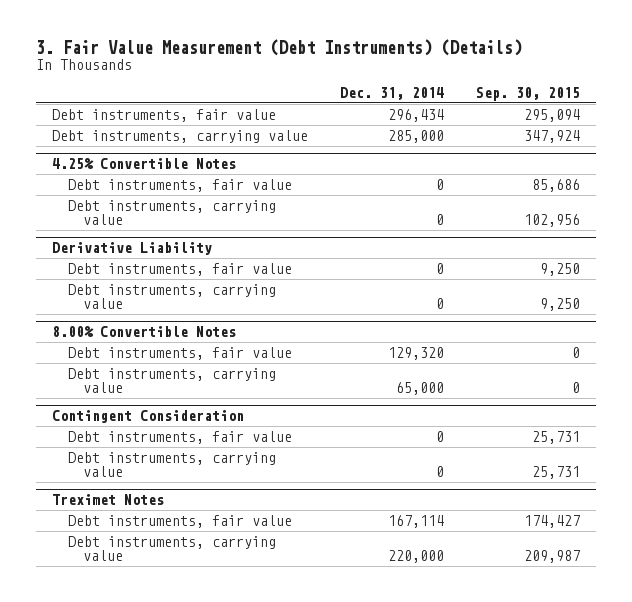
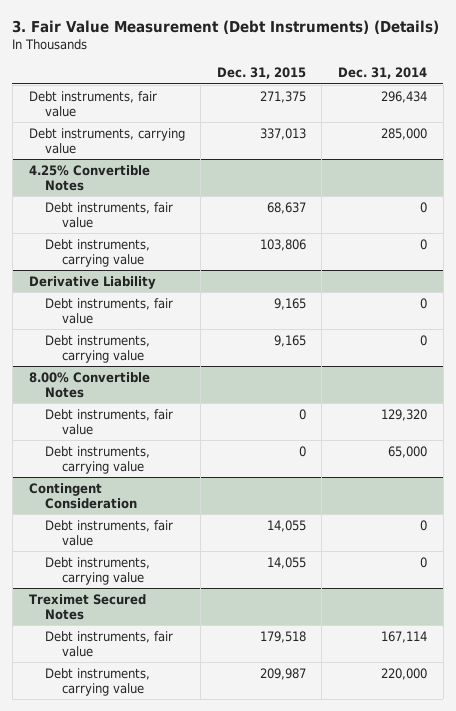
[476,87,581,102] Sep. 30, 2015 -> none
none -> [216,67,306,80] Dec. 31, 2015
[51,493,164,505] Treximet Notes -> [28,593,146,620] Treximet Secured Notes

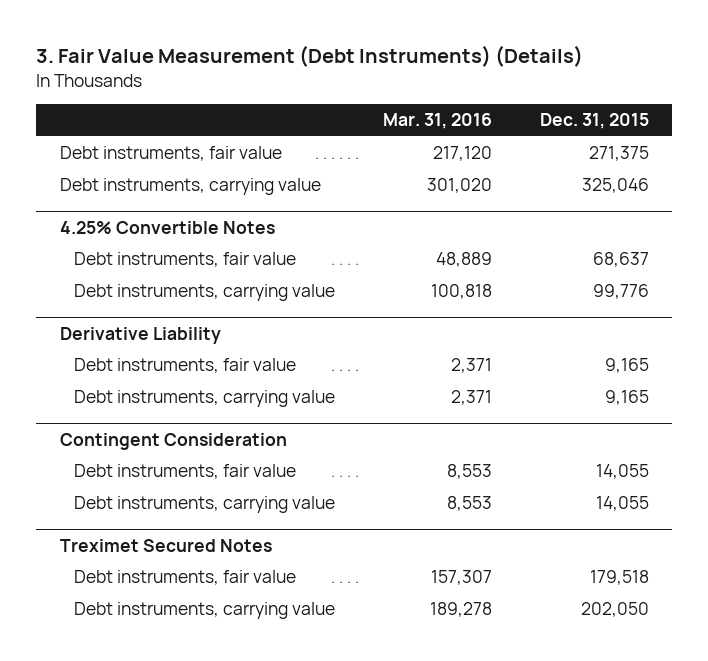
[337,67,427,80] Dec. 31, 2014 -> none
none -> [382,113,492,130] Mar. 31, 2016
[259,127,306,140] 337,013 -> [581,178,649,194] 325,046
[259,238,306,251] 103,806 -> [592,284,649,300] 99,776
[28,371,150,398] 8.00% Convertible Notes -> none
[45,408,174,435] Debt instruments, fair value -> none
[45,445,151,474] Debt instruments, carrying value -> none
[259,667,306,680] 209,987 -> [580,602,649,618] 202,050

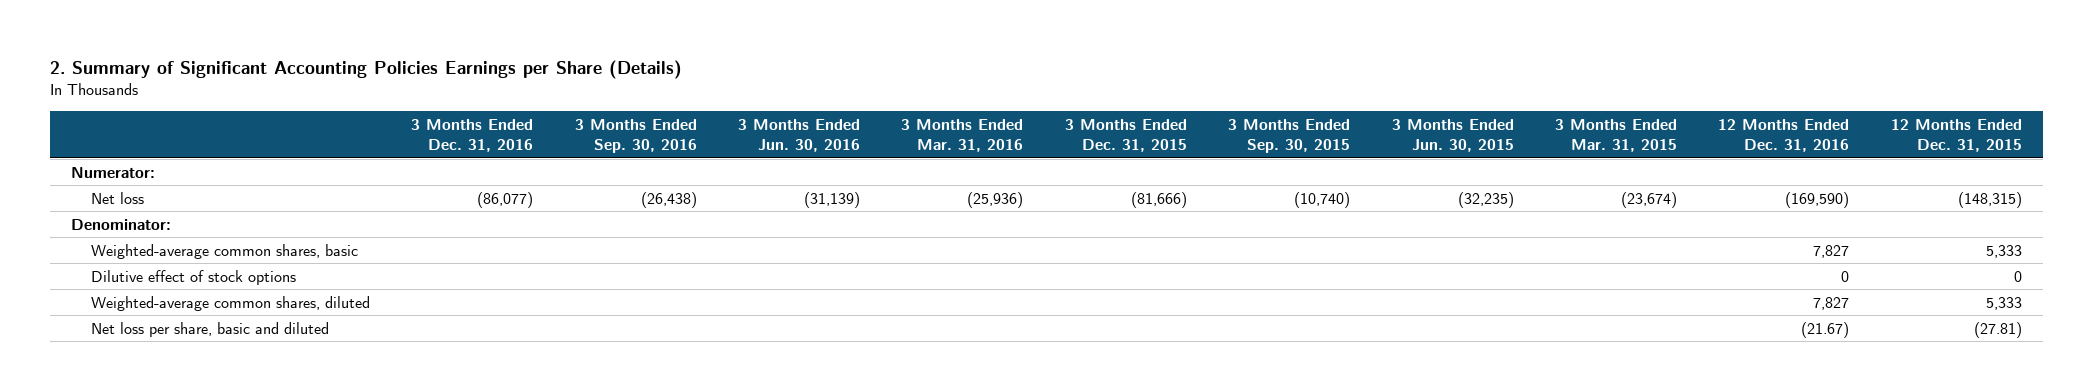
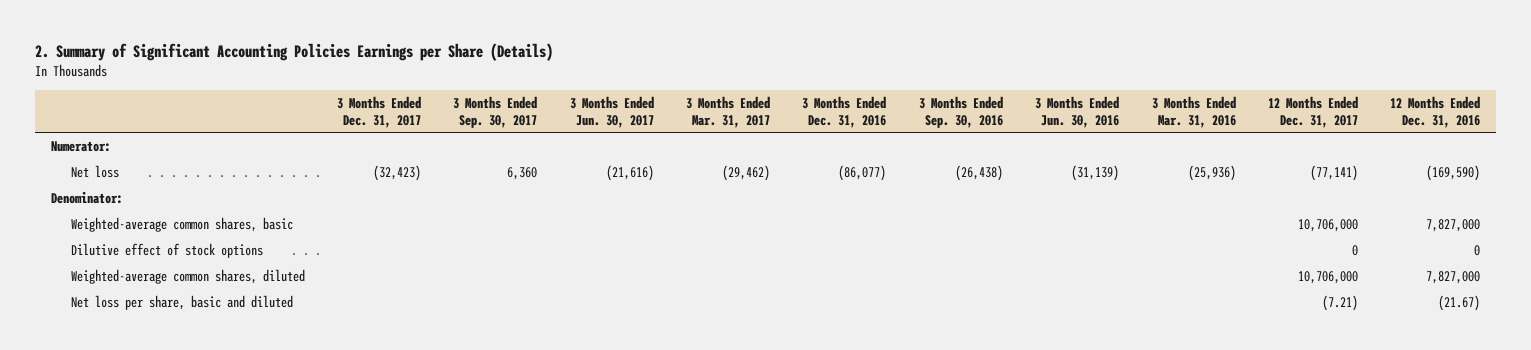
[1064,118,1187,152] 3 Months Ended Dec. 31, 2015 -> none
[1228,118,1351,153] 3 Months Ended Sep. 30, 2015 -> none
[1391,118,1514,152] 3 Months Ended Jun. 30, 2015 -> none
[1555,118,1678,152] 3 Months Ended Mar. 31, 2015 -> none
[1890,118,2022,152] 12 Months Ended Dec. 31, 2015 -> none
none -> [336,96,421,128] 3 Months Ended Dec. 31, 2017
none -> [453,96,538,128] 3 Months Ended Sep. 30, 2017
none -> [569,96,654,128] 3 Months Ended Jun. 30, 2017
none -> [686,96,771,128] 3 Months Ended Mar. 31, 2017
none -> [1267,96,1358,128] 12 Months Ended Dec. 31, 2017
[1813,244,1850,258] 7,827 -> [1426,218,1481,232] 7,827,000
[1813,296,1850,310] 7,827 -> [1426,270,1481,284] 7,827,000

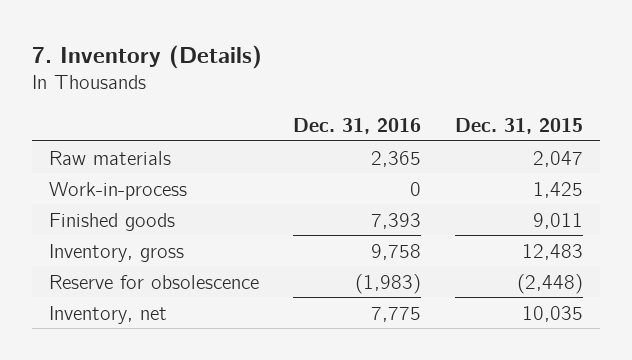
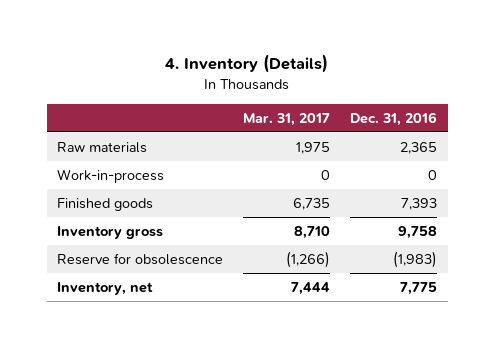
[31,44,262,69] 7. Inventory (Details) -> [165,54,329,74] 4. Inventory (Details)
[455,117,584,134] Dec. 31, 2015 -> none
none -> [243,112,331,126] Mar. 31, 2017
[48,243,184,262] Inventory, gross -> [56,226,163,240] Inventory gross

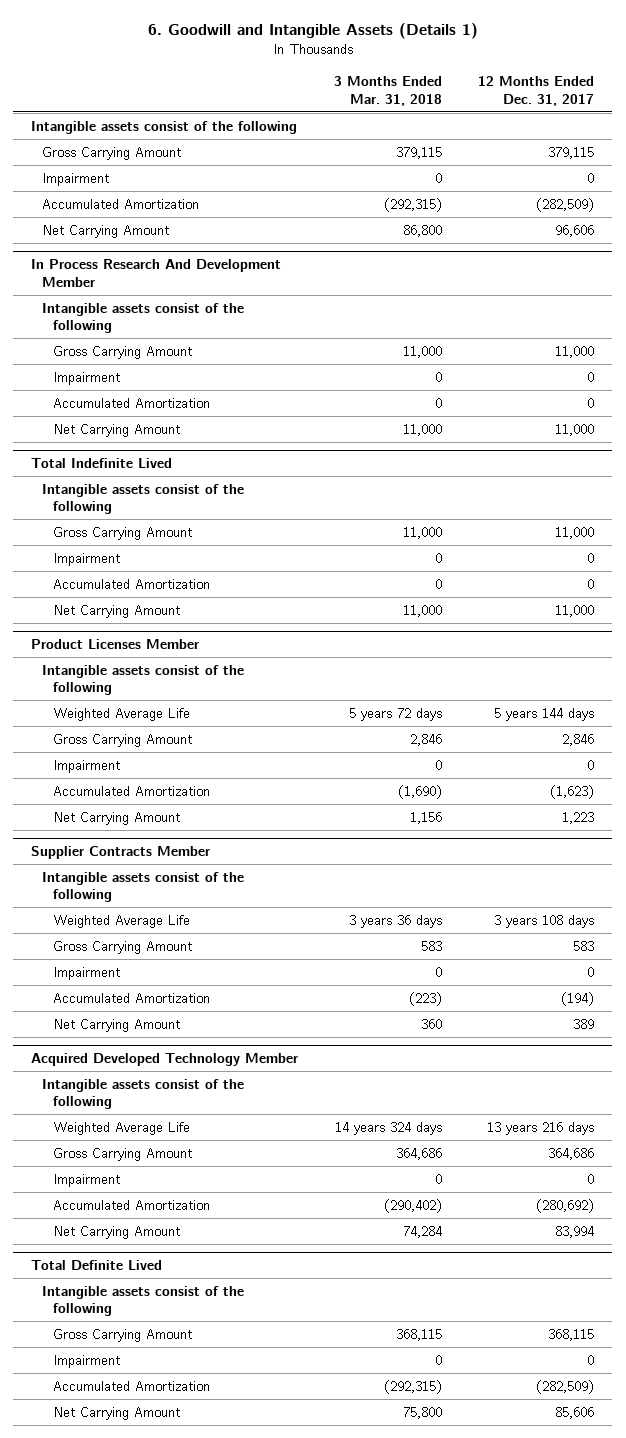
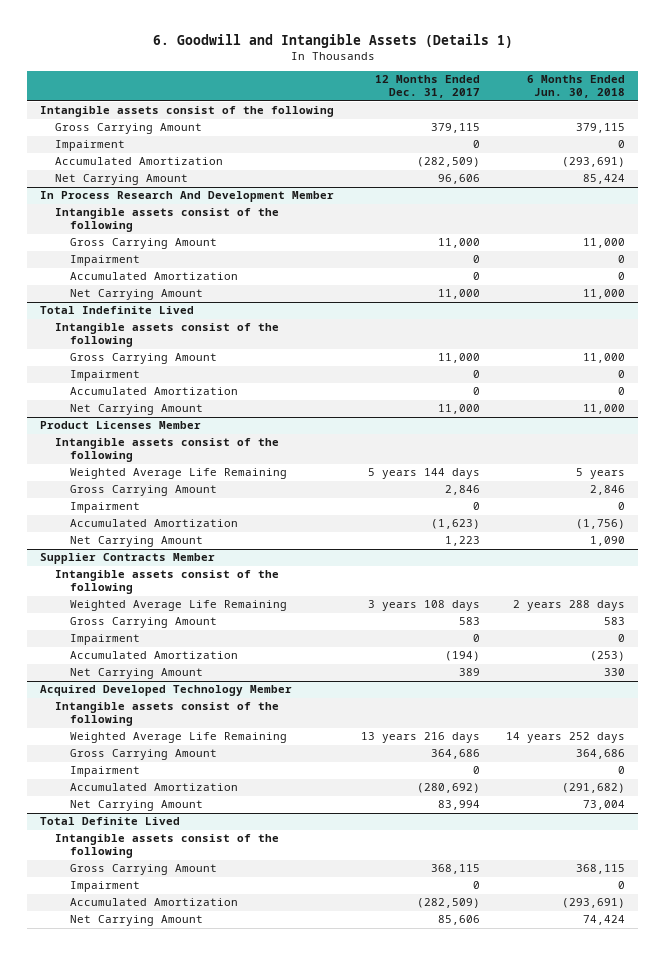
[334,76,443,106] 3 Months Ended Mar. 31, 2018 -> none
none -> [526,75,625,99] 6 Months Ended Jun. 30, 2018
[53,707,191,721] Weighted Average Life -> [70,468,288,480] Weighted Average Life Remaining
[53,914,191,928] Weighted Average Life -> [70,600,288,612] Weighted Average Life Remaining
[53,1121,191,1135] Weighted Average Life -> [70,732,288,744] Weighted Average Life Remaining

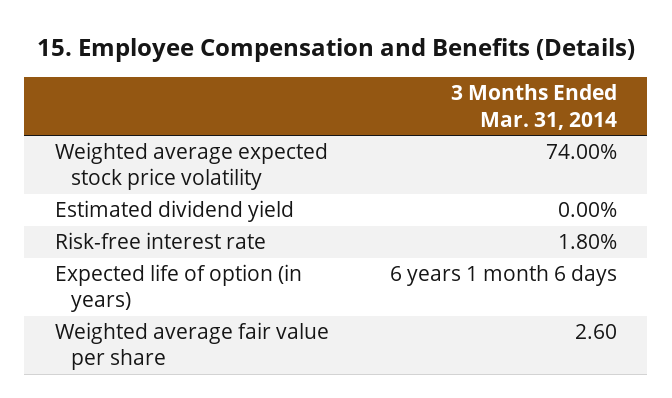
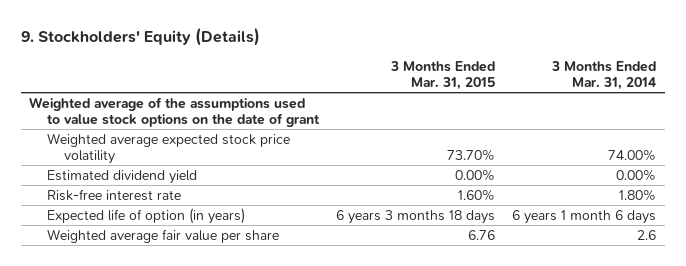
[36,38,635,63] 15. Employee Compensation and Benefits (Details) -> [20,28,260,47] 9. Stockholders' Equity (Details)
none -> [390,60,496,91] 3 Months Ended Mar. 31, 2015
none -> [29,96,320,128] Weighted average of the assumptions used to value stock options on the date of grant
[574,324,617,340] 2.60 -> [637,229,657,240] 2.6

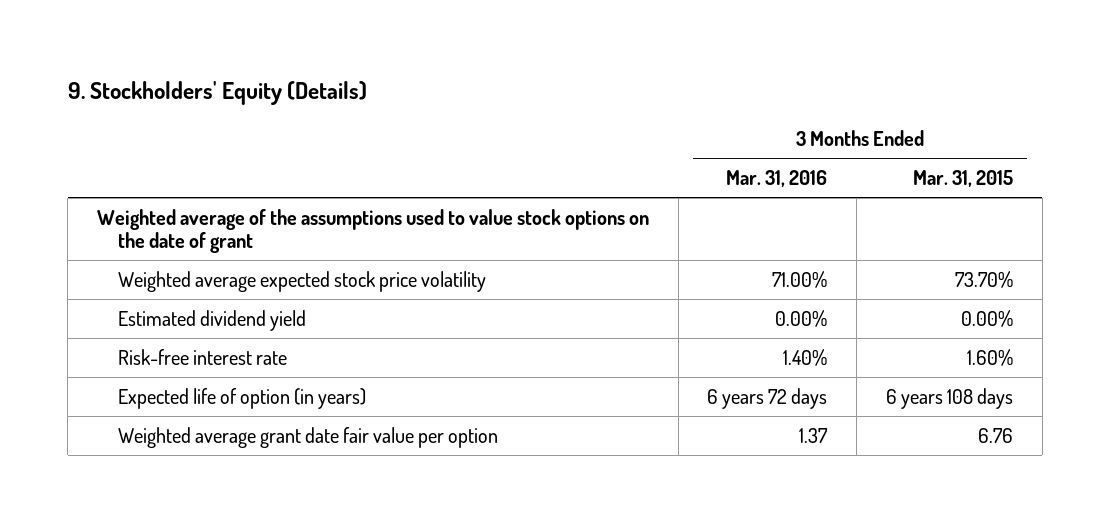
[551,60,657,91] 3 Months Ended Mar. 31, 2014 -> none
none -> [726,170,828,188] Mar. 31, 2016
[336,209,496,224] 6 years 3 months 18 days -> [885,387,1013,409] 6 years 108 days
[46,228,279,243] Weighted average fair value per share -> [117,426,498,448] Weighted average grant date fair value per option

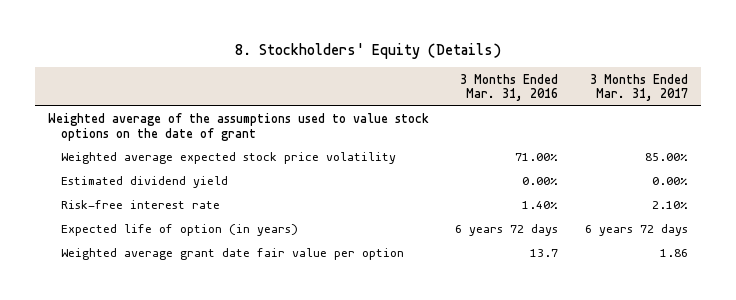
[67,81,367,106] 9. Stockholders' Equity (Details) -> [234,42,501,59] 8. Stockholders' Equity (Details)
[912,170,1013,188] Mar. 31, 2015 -> none
none -> [589,73,688,102] 3 Months Ended Mar. 31, 2017
[799,427,829,443] 1.37 -> [530,249,559,258] 13.7

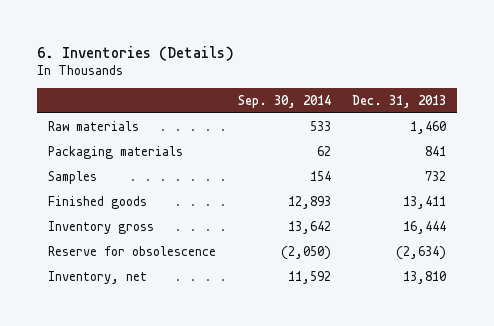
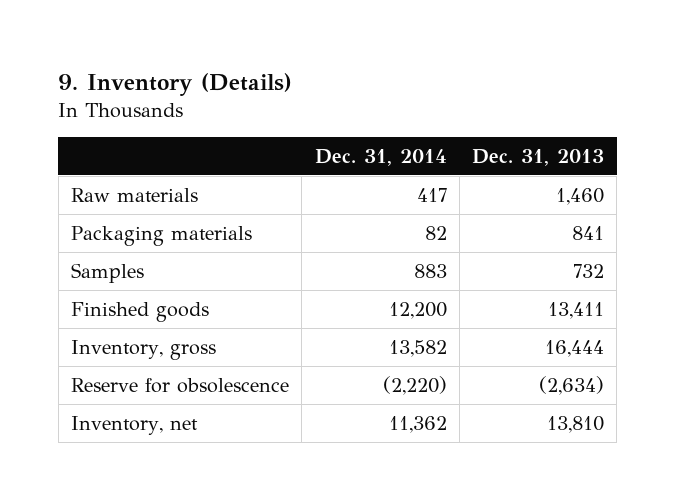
[37,45,235,61] 6. Inventories (Details) -> [58,72,293,96] 9. Inventory (Details)
[237,94,331,108] Sep. 30, 2014 -> none
none -> [314,148,447,166] Dec. 31, 2014
[48,220,155,234] Inventory gross -> [71,339,217,360] Inventory, gross

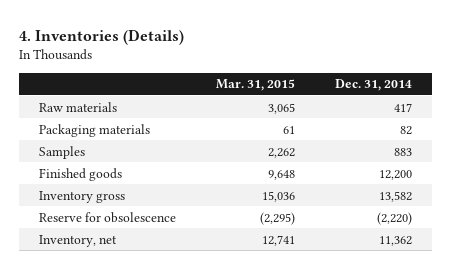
[58,72,293,96] 9. Inventory (Details) -> [19,28,185,45] 4. Inventories (Details)
[472,148,605,166] Dec. 31, 2013 -> none
none -> [215,79,295,92] Mar. 31, 2015
[71,339,217,360] Inventory, gross -> [39,190,126,203] Inventory gross

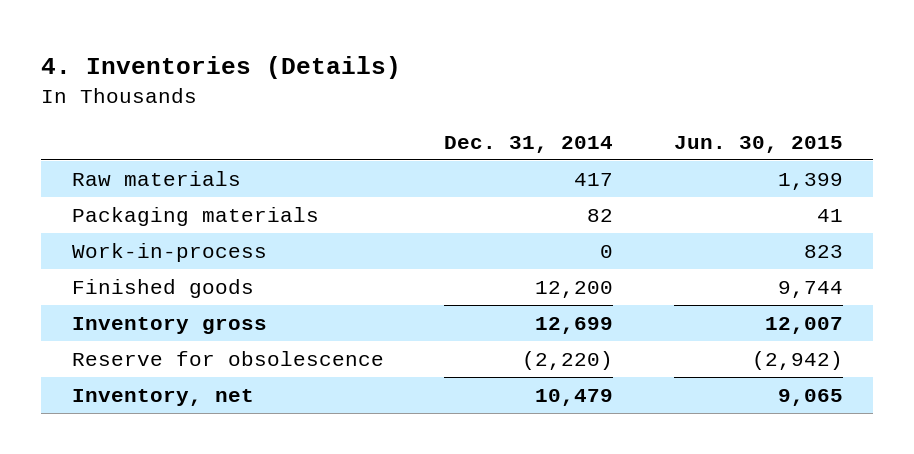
[215,79,295,92] Mar. 31, 2015 -> none
none -> [673,135,843,153] Jun. 30, 2015
[39,145,86,159] Samples -> none
none -> [71,242,267,262] Work-in-process
[378,190,412,202] 13,582 -> [535,316,614,334] 12,699
[378,235,412,246] 11,362 -> [535,388,614,406] 10,479

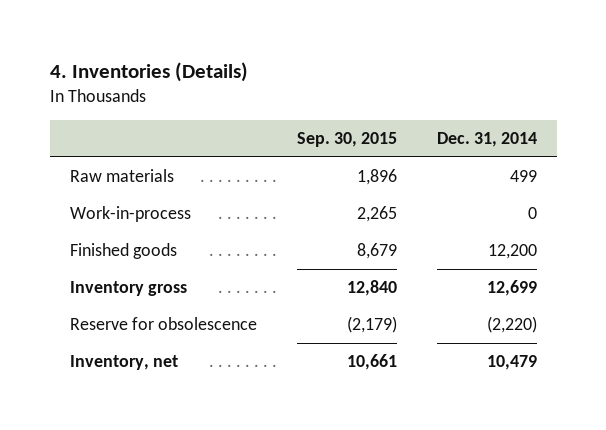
[673,135,843,153] Jun. 30, 2015 -> none
none -> [296,132,397,148] Sep. 30, 2015
[71,206,319,226] Packaging materials -> none
[574,172,614,186] 417 -> [509,170,537,183] 499

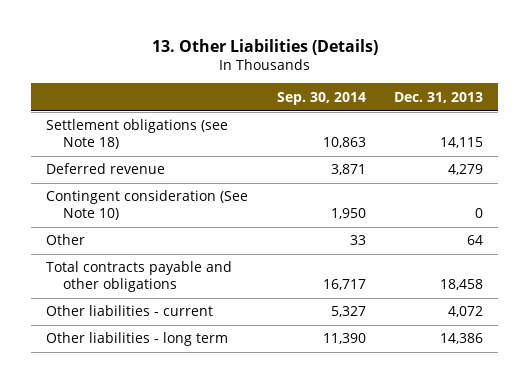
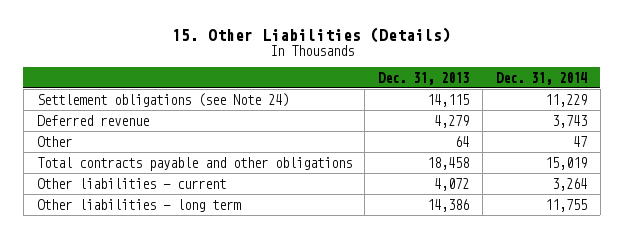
[151,39,378,56] 13. Other Liabilities (Details) -> [171,26,451,43] 15. Other Liabilities (Details)
[276,91,366,105] Sep. 30, 2014 -> none
none -> [495,71,587,85] Dec. 31, 2014
[45,119,228,150] Settlement obligations (see Note 18) -> [36,92,289,107] Settlement obligations (see Note 24)
[45,190,248,221] Contingent consideration (See Note 10) -> none

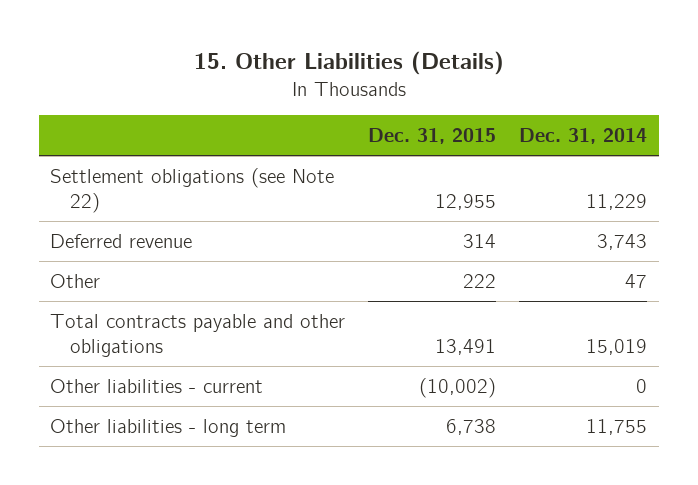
[378,71,470,85] Dec. 31, 2013 -> none
none -> [368,127,497,144] Dec. 31, 2015
[36,92,289,107] Settlement obligations (see Note 24) -> [50,167,335,213] Settlement obligations (see Note 22)
[551,177,587,191] 3,264 -> [636,378,648,393] 0

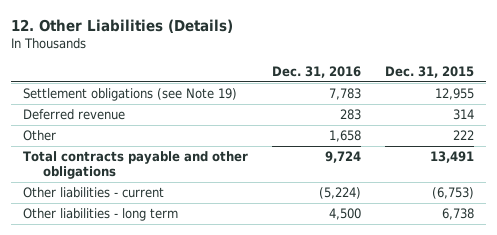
[193,51,504,76] 15. Other Liabilities (Details) -> [11,18,234,33] 12. Other Liabilities (Details)
[519,127,648,144] Dec. 31, 2014 -> none
none -> [271,65,361,78] Dec. 31, 2016
[50,167,335,213] Settlement obligations (see Note 22) -> [22,88,237,102] Settlement obligations (see Note 19)
[419,377,497,398] (10,002) -> [431,187,474,200] (6,753)

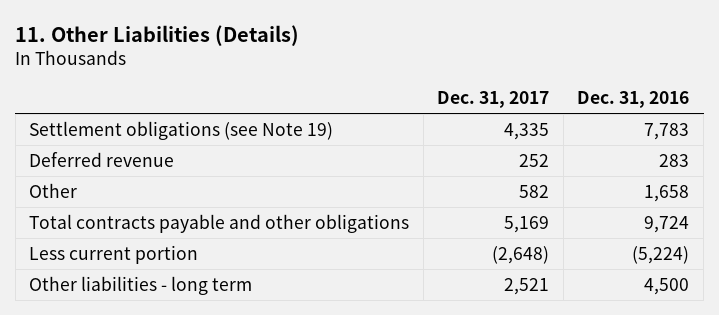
[11,18,234,33] 12. Other Liabilities (Details) -> [15,24,300,46] 11. Other Liabilities (Details)
[384,65,474,78] Dec. 31, 2015 -> none
none -> [437,91,550,109] Dec. 31, 2017
[22,187,164,199] Other liabilities - current -> [29,244,199,264] Less current portion

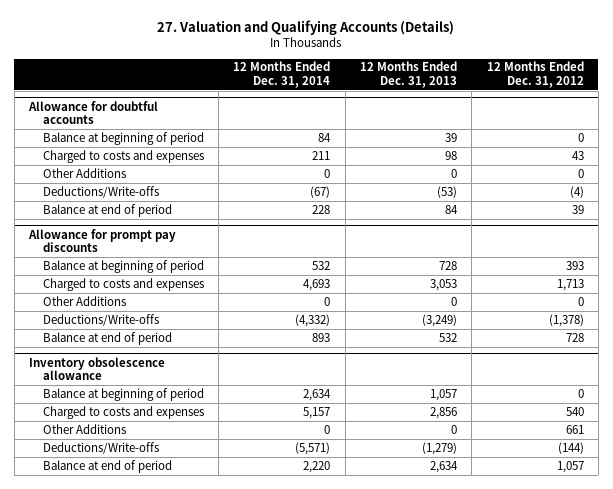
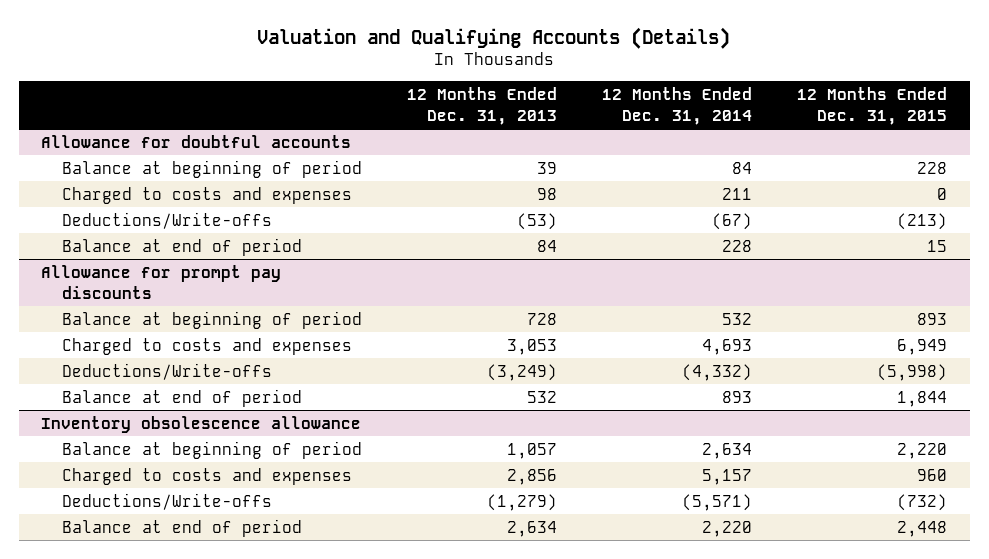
[157,19,455,35] 27. Valuation and Qualifying Accounts (Details) -> [257,26,731,49] Valuation and Qualifying Accounts (Details)
[486,61,584,89] 12 Months Ended Dec. 31, 2012 -> none
none -> [797,87,948,125] 12 Months Ended Dec. 31, 2015
[42,167,126,178] Other Additions -> none
[42,295,126,306] Other Additions -> none
[42,423,126,434] Other Additions -> none

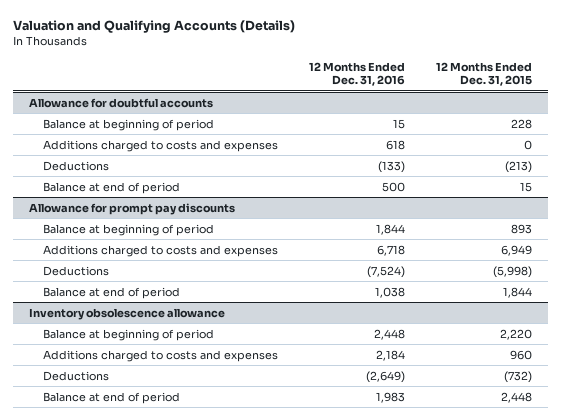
[407,87,558,125] 12 Months Ended Dec. 31, 2013 -> none
[602,87,753,125] 12 Months Ended Dec. 31, 2014 -> none
none -> [309,61,406,87] 12 Months Ended Dec. 31, 2016
[62,186,353,204] Charged to costs and expenses -> [42,139,278,152] Additions charged to costs and expenses
[62,211,273,229] Deductions/Write-offs -> [42,160,109,171] Deductions
[62,337,353,355] Charged to costs and expenses -> [42,244,278,257] Additions charged to costs and expenses
[62,362,273,380] Deductions/Write-offs -> [42,265,109,276] Deductions
[62,467,353,485] Charged to costs and expenses -> [42,349,278,362] Additions charged to costs and expenses
[62,492,273,510] Deductions/Write-offs -> [42,370,109,381] Deductions

